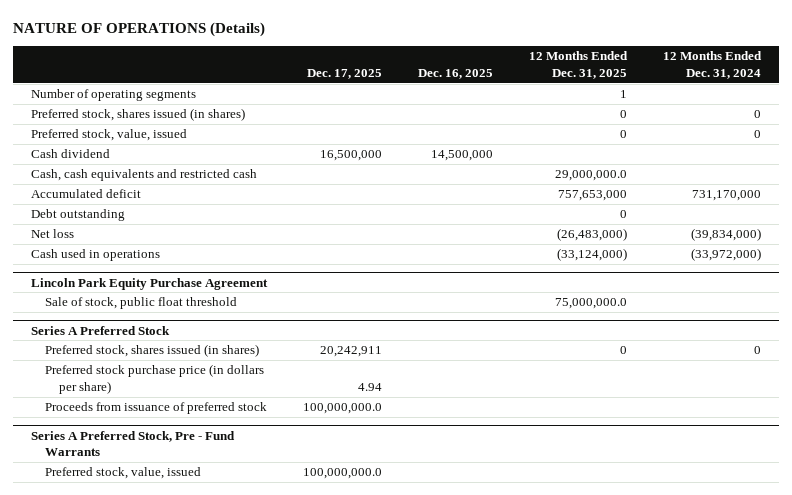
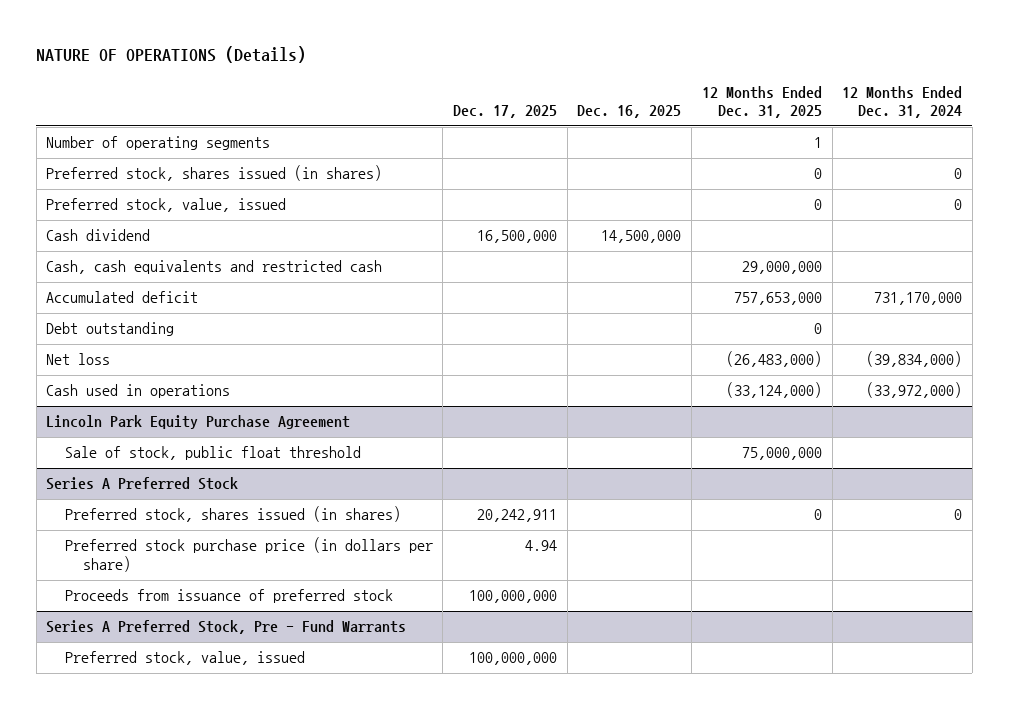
[554,170,627,182] 29,000,000.0 -> [741,261,822,275] 29,000,000
[554,298,627,310] 75,000,000.0 -> [741,447,822,461] 75,000,000
[302,403,382,415] 100,000,000.0 -> [468,590,557,604] 100,000,000
[302,468,382,480] 100,000,000.0 -> [468,652,557,666] 100,000,000

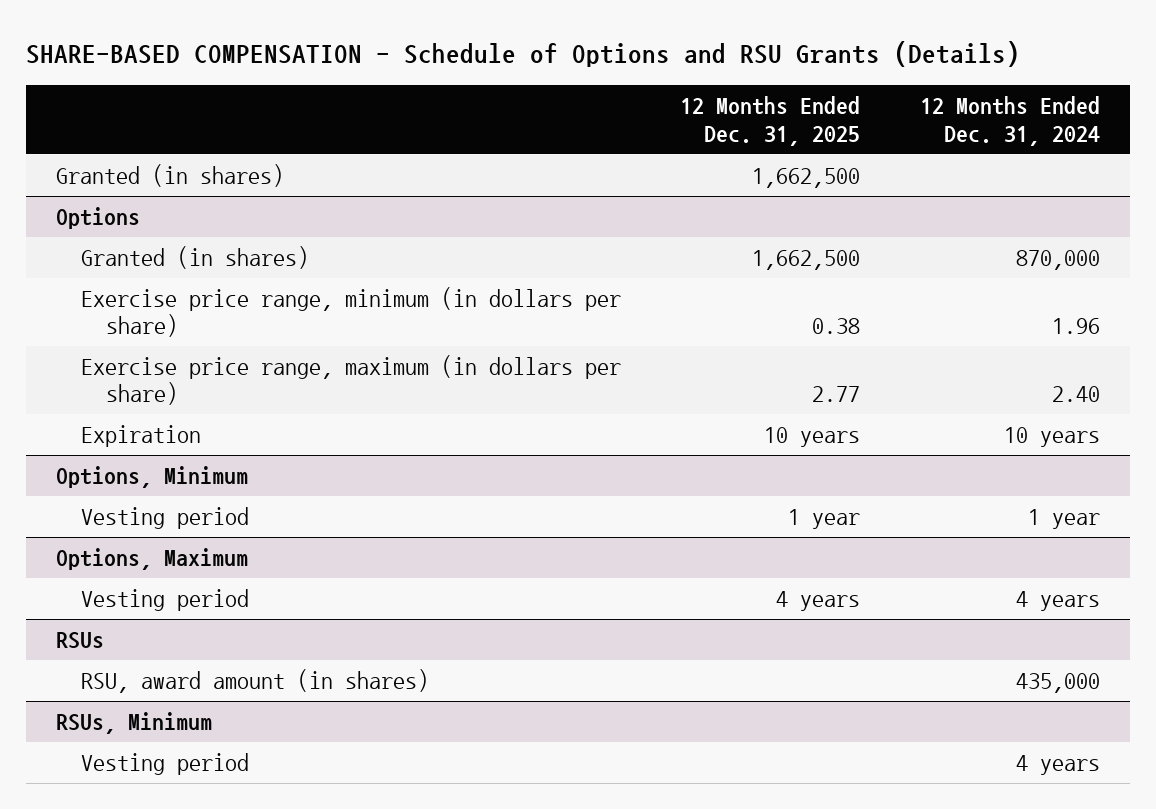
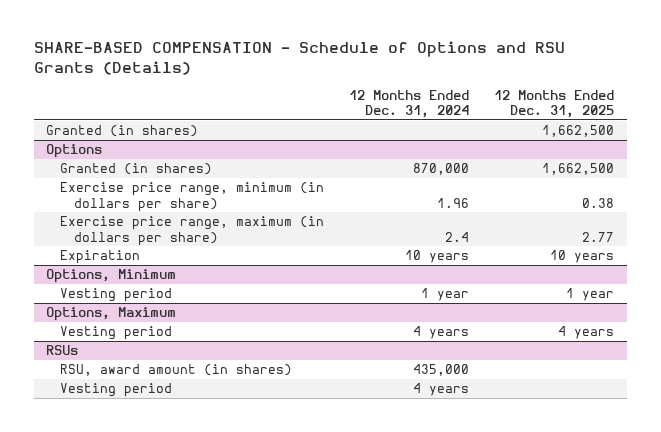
[1052,386,1101,403] 2.40 -> [445,231,470,242] 2.4
[55,711,212,734] RSUs, Minimum -> none

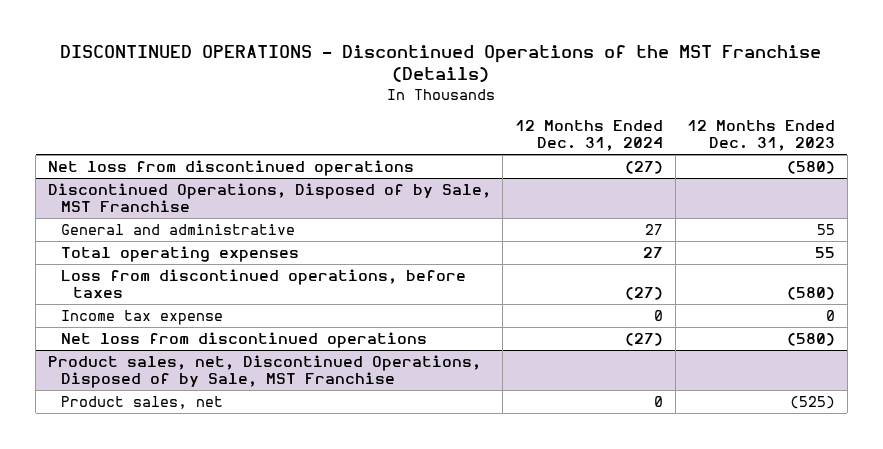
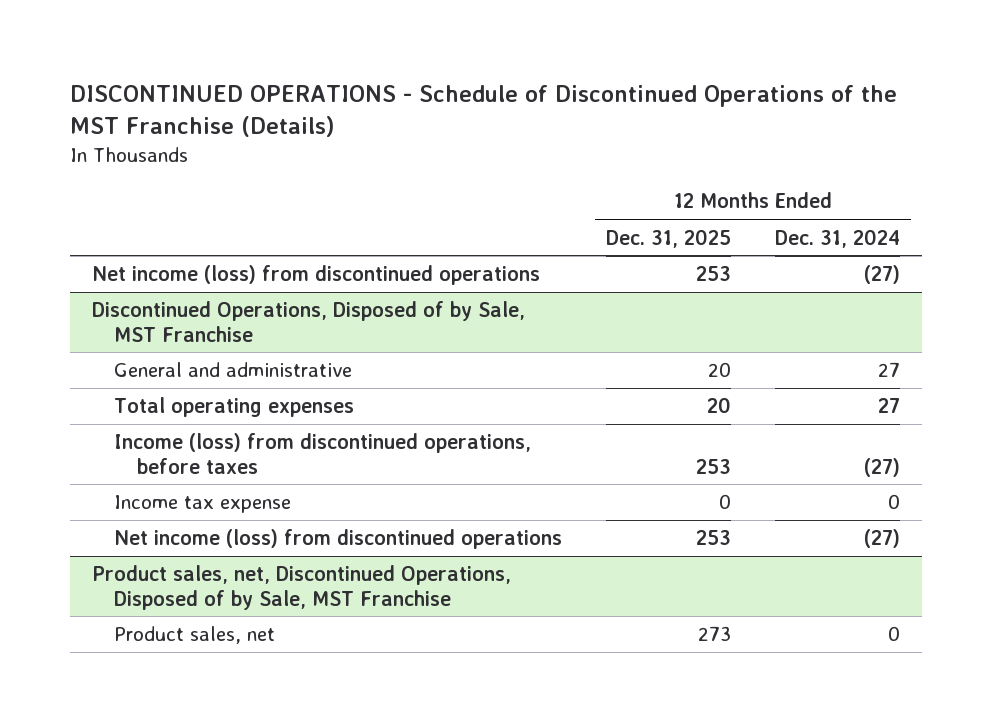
[60,45,822,83] DISCONTINUED OPERATIONS - Discontinued Operations of the MST Franchise (Details) -> [69,85,897,138] DISCONTINUED OPERATIONS - Schedule of Discontinued Operations of the MST Franchise (Details)
[687,119,836,152] 12 Months Ended Dec. 31, 2023 -> none
none -> [606,228,732,248] Dec. 31, 2025
[47,159,414,176] Net loss from discontinued operations -> [91,265,540,286] Net income (loss) from discontinued operations
[60,268,466,299] Loss from discontinued operations, before taxes -> [114,433,532,474] Income (loss) from discontinued operations, before taxes
[60,331,427,348] Net loss from discontinued operations -> [114,529,563,550] Net income (loss) from discontinued operations

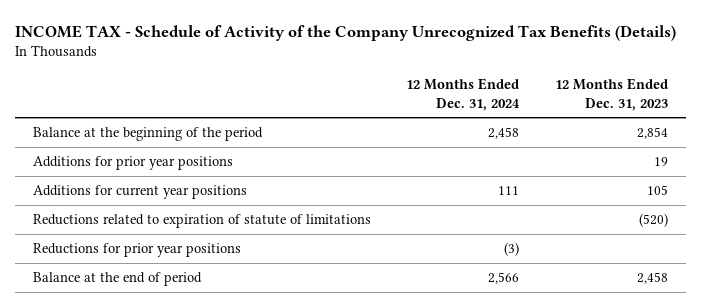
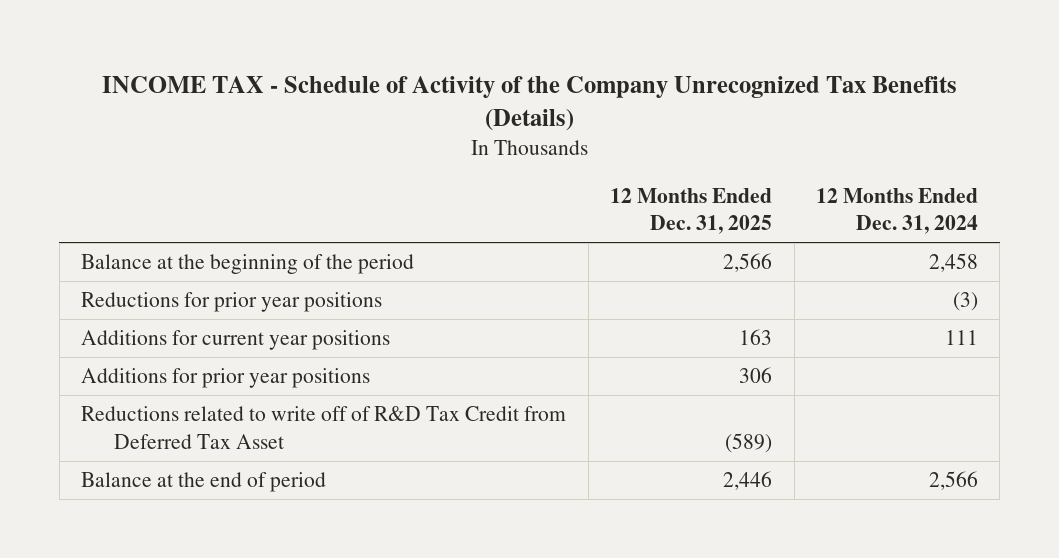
[555,78,669,111] 12 Months Ended Dec. 31, 2023 -> none
none -> [610,187,773,235] 12 Months Ended Dec. 31, 2025
[32,213,371,228] Reductions related to expiration of statute of limitations -> none
[32,184,247,199] Additions for current year positions -> [81,330,391,351] Additions for current year positions
[32,155,233,170] Additions for prior year positions -> [81,368,371,389] Additions for prior year positions
none -> [81,406,567,449] Reductions related to write off of R&D Tax Credit from Deferred Tax Asset

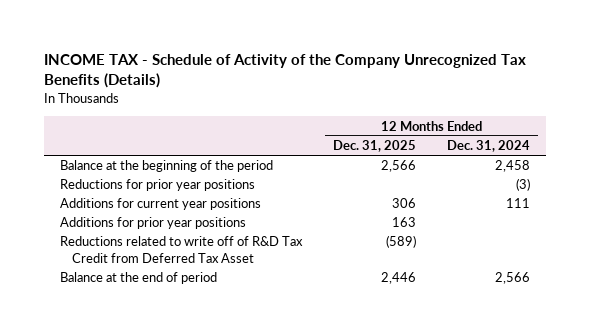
[739,329,773,346] 163 -> [392,198,417,209] 306
[739,367,773,384] 306 -> [392,217,417,228] 163

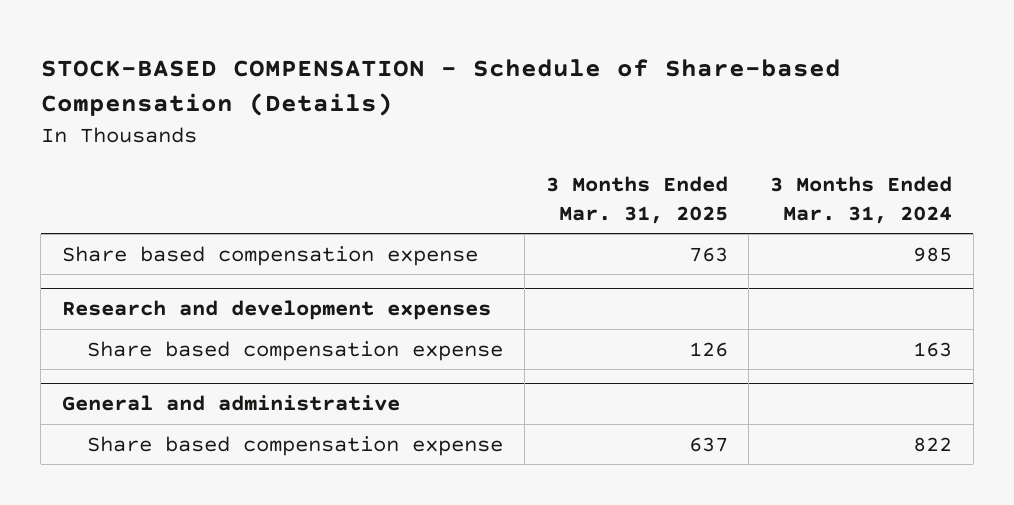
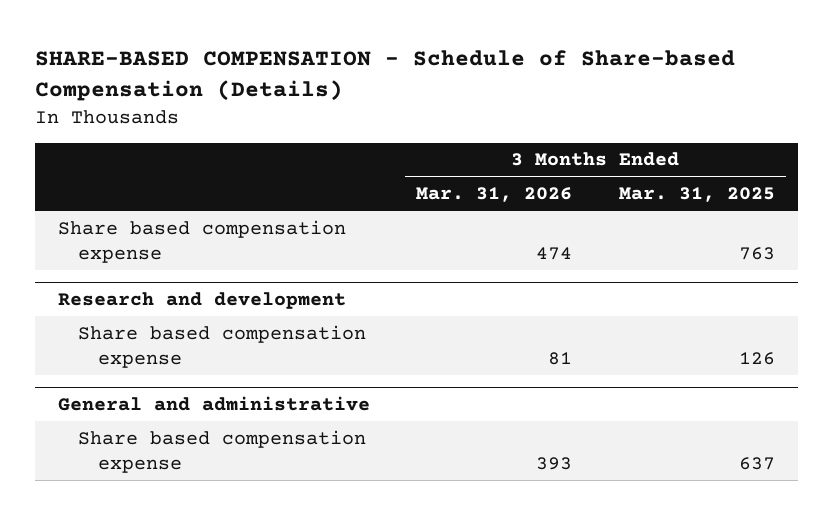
[40,59,841,117] STOCK-BASED COMPENSATION - Schedule of Share-based Compensation (Details) -> [34,50,735,102] SHARE-BASED COMPENSATION - Schedule of Share-based Compensation (Details)
[770,176,953,224] 3 Months Ended Mar. 31, 2024 -> none
none -> [416,187,573,203] Mar. 31, 2026
[62,300,492,321] Research and development expenses -> [57,292,346,310] Research and development

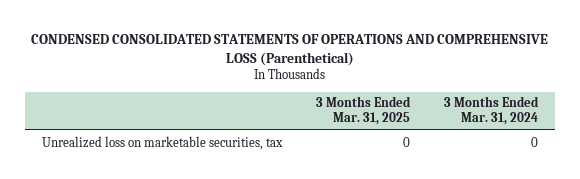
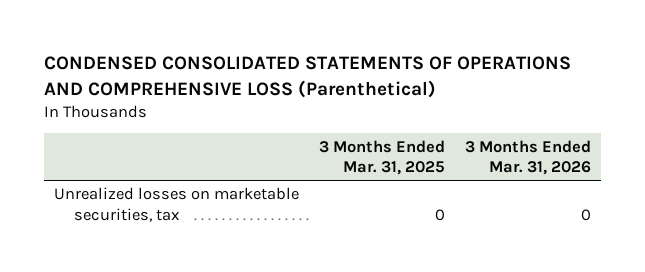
[444,96,540,126] 3 Months Ended Mar. 31, 2024 -> none
none -> [465,139,592,175] 3 Months Ended Mar. 31, 2026
[41,135,283,150] Unrealized loss on marketable securities, tax -> [53,187,299,222] Unrealized losses on marketable securities, tax

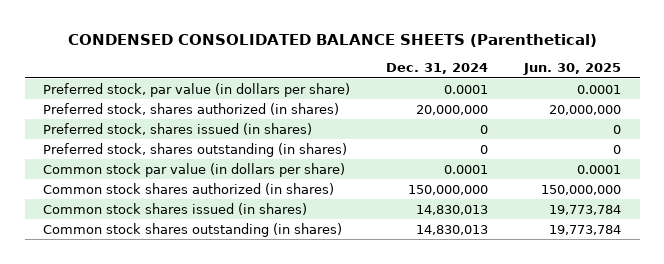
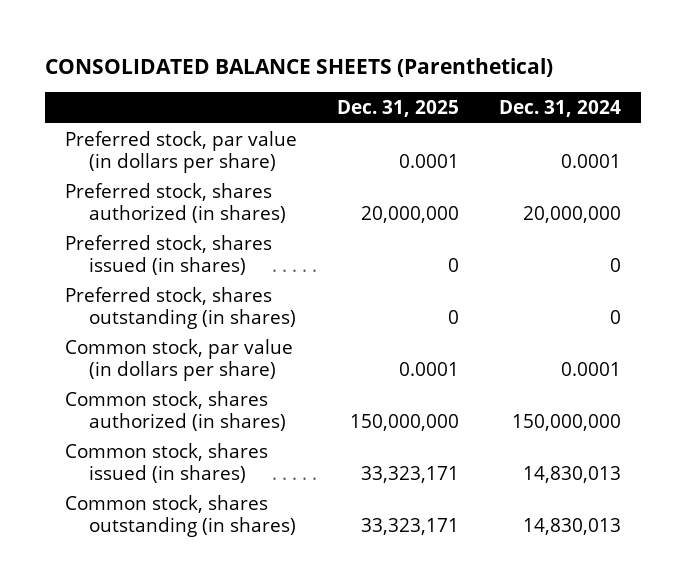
[68,33,598,47] CONDENSED CONSOLIDATED BALANCE SHEETS (Parenthetical) -> [45,57,554,77] CONSOLIDATED BALANCE SHEETS (Parenthetical)
[523,63,622,76] Jun. 30, 2025 -> none
none -> [336,99,459,117] Dec. 31, 2025
[43,162,346,177] Common stock par value (in dollars per share) -> [65,338,294,381] Common stock, par value (in dollars per share)
[43,182,335,195] Common stock shares authorized (in shares) -> [65,390,287,431] Common stock, shares authorized (in shares)
[43,202,308,215] Common stock shares issued (in shares) -> [65,442,269,483] Common stock, shares issued (in shares)
[43,222,343,237] Common stock shares outstanding (in shares) -> [65,494,297,537] Common stock, shares outstanding (in shares)

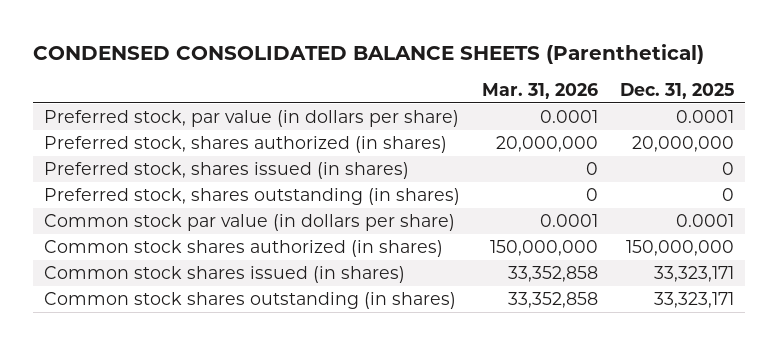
[45,57,554,77] CONSOLIDATED BALANCE SHEETS (Parenthetical) -> [32,43,704,64] CONDENSED CONSOLIDATED BALANCE SHEETS (Parenthetical)
[498,99,621,117] Dec. 31, 2024 -> none
none -> [481,82,598,99] Mar. 31, 2026
[65,338,294,381] Common stock, par value (in dollars per share) -> [43,214,455,232] Common stock par value (in dollars per share)
[65,390,287,431] Common stock, shares authorized (in shares) -> [43,240,443,258] Common stock shares authorized (in shares)
[65,442,269,483] Common stock, shares issued (in shares) -> [43,266,405,284] Common stock shares issued (in shares)
[65,494,297,537] Common stock, shares outstanding (in shares) -> [43,292,456,310] Common stock shares outstanding (in shares)

